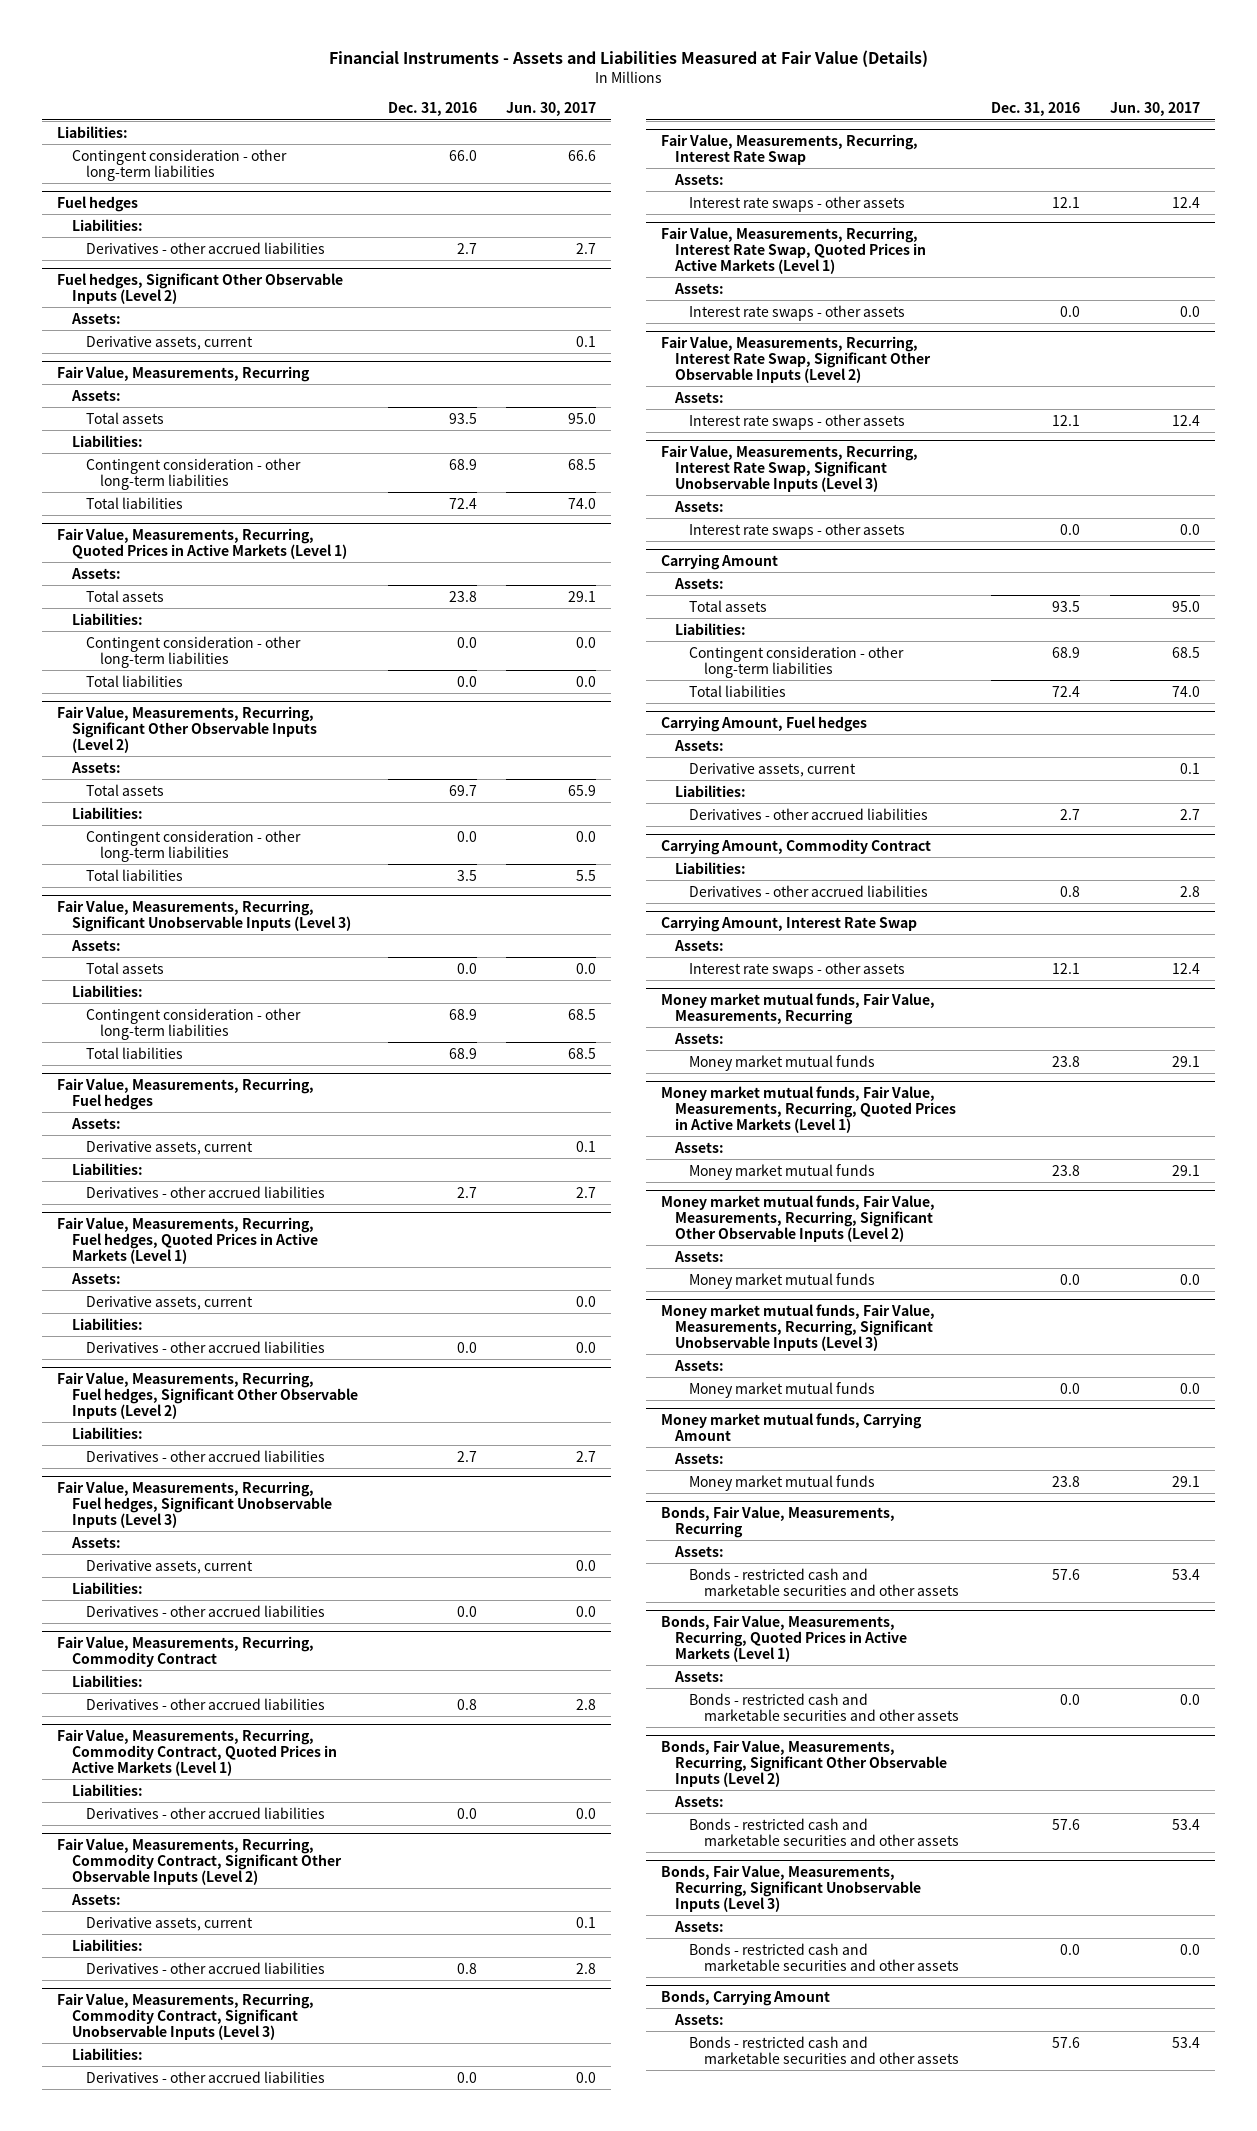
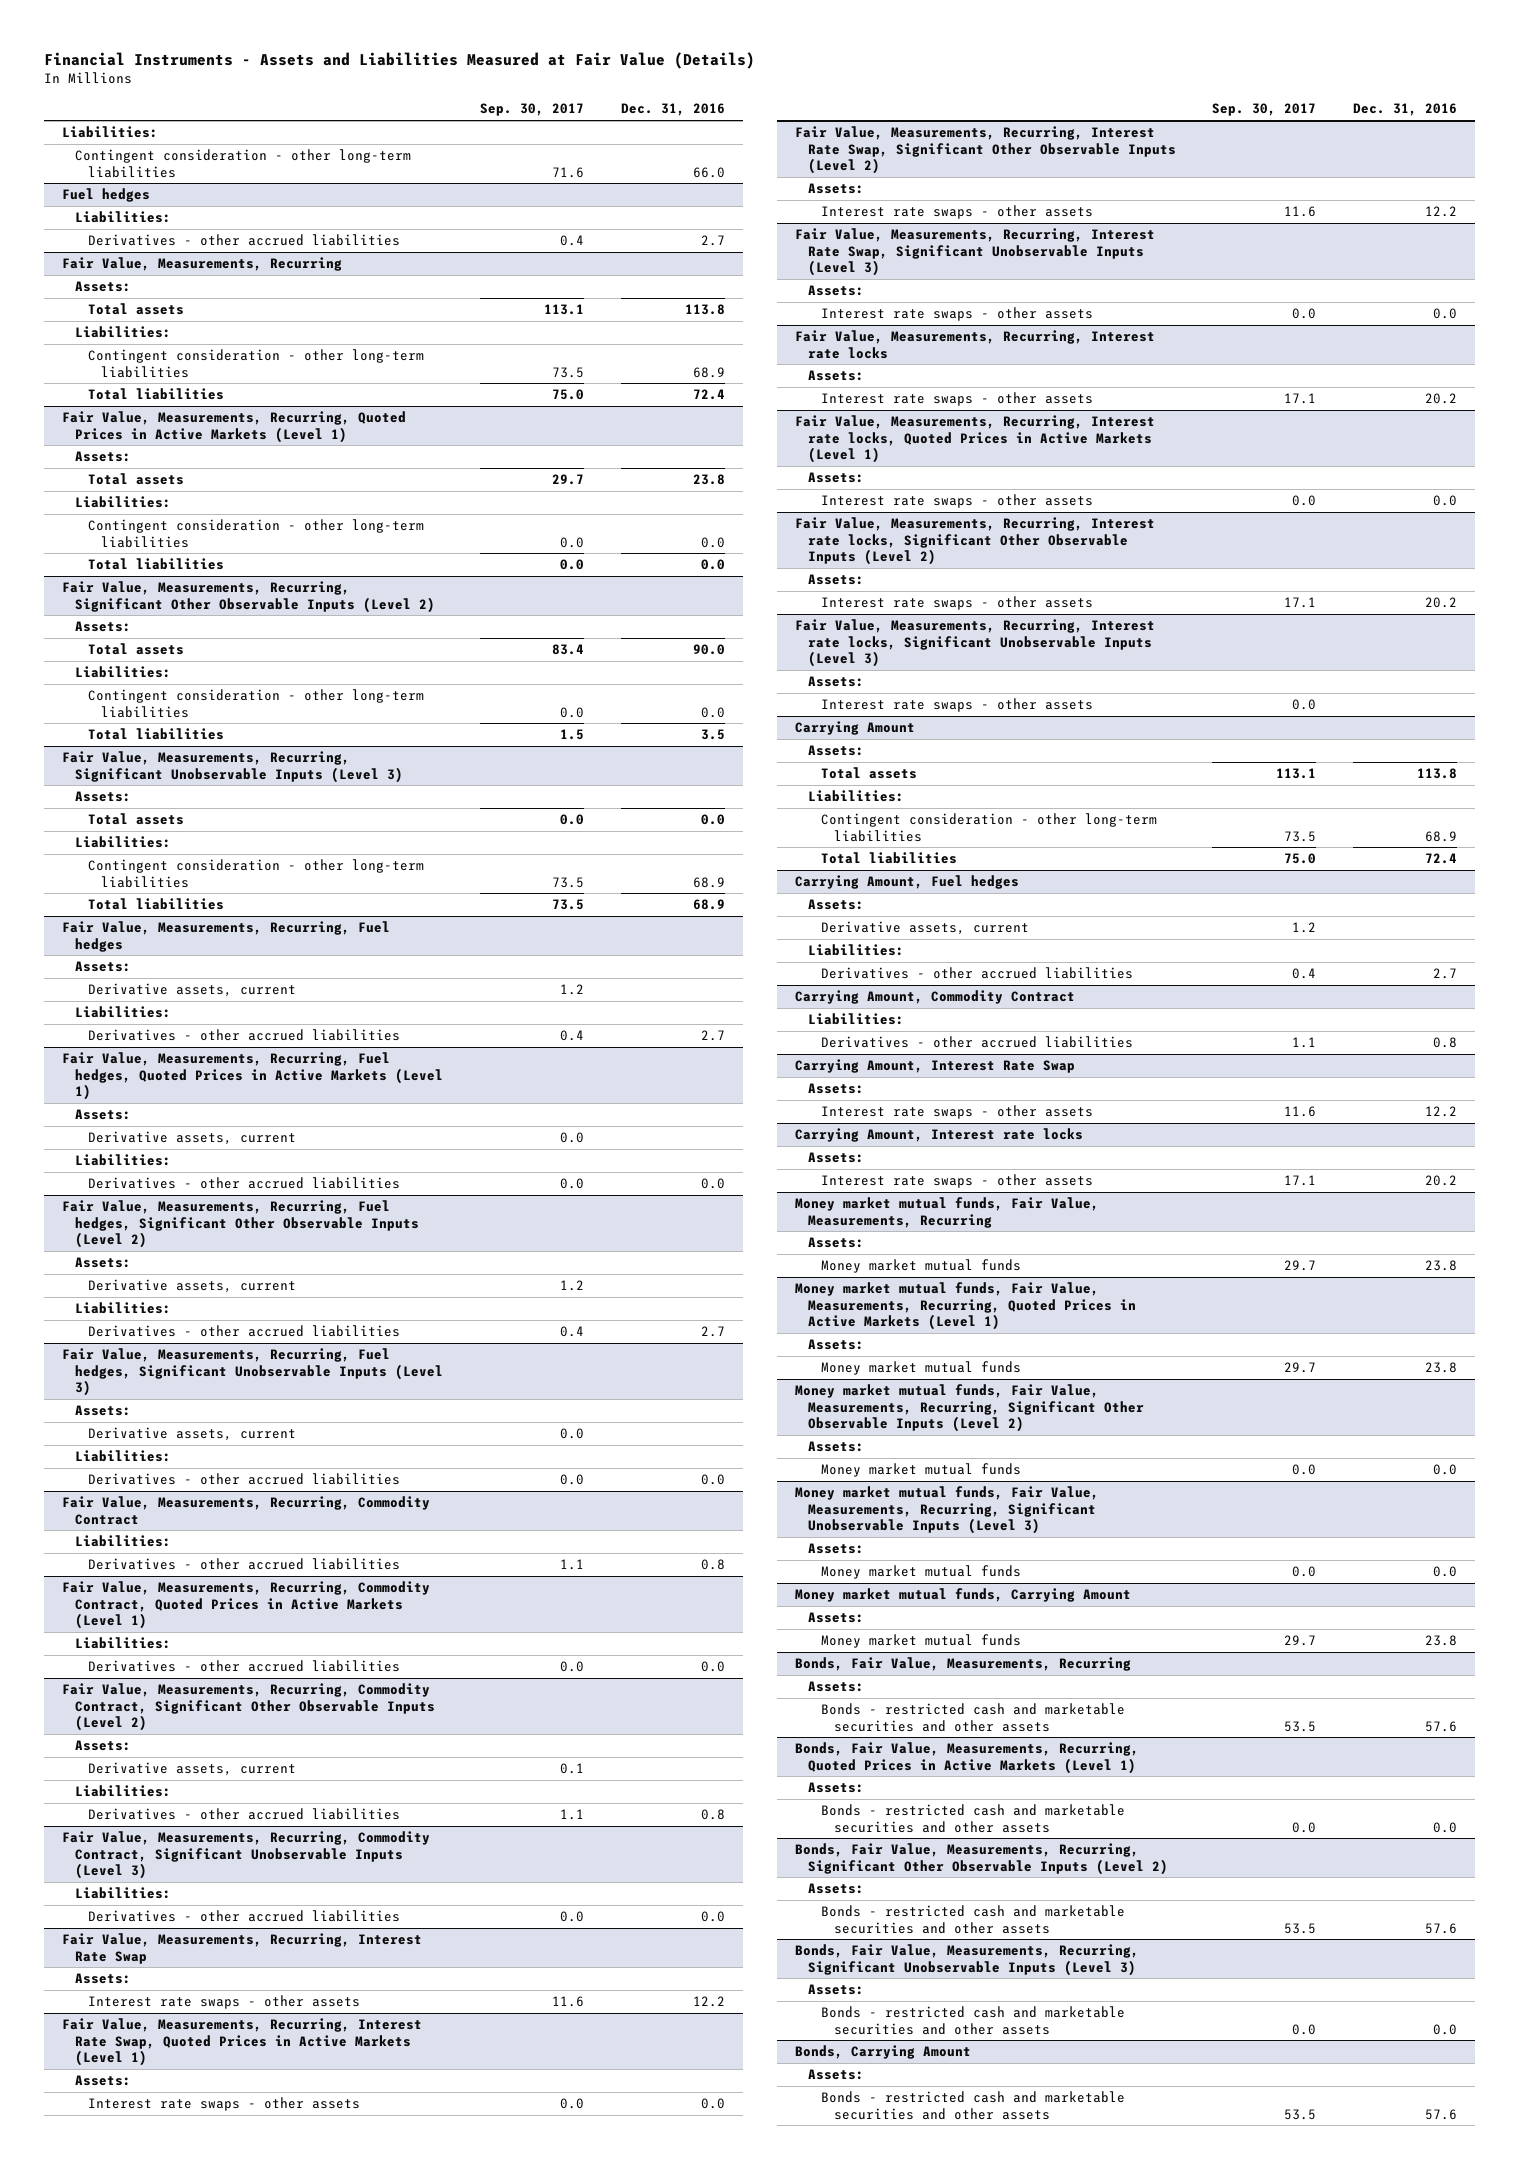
[506,102,597,117] Jun. 30, 2017 -> none
none -> [479,103,584,117] Sep. 30, 2017
[57,272,344,304] Fuel hedges, Significant Other Observable Inputs (Level 2) -> none
[70,312,121,324] Assets: -> none
[85,335,253,350] Derivative assets, current -> none
[448,412,477,424] 93.5 -> [684,304,725,316] 113.8
[448,784,477,796] 69.7 -> [692,644,725,656] 90.0
none -> [75,1257,132,1269] Assets:
none -> [88,1279,297,1294] Derivative assets, current
[1052,196,1081,208] 12.1 -> [692,1996,725,2008] 12.2
[1052,414,1081,426] 12.1 -> [1425,206,1458,218] 12.2
none -> [794,330,1155,359] Fair Value, Measurements, Recurring, Interest rate locks
none -> [807,370,864,382] Assets:
none -> [820,392,1093,407] Interest rate swaps - other assets
none -> [794,415,1155,463] Fair Value, Measurements, Recurring, Interest rate locks, Quoted Prices in Active Markets (Level 1)
none -> [807,472,864,484] Assets:
none -> [820,494,1093,509] Interest rate swaps - other assets
none -> [794,517,1155,565] Fair Value, Measurements, Recurring, Interest rate locks, Significant Other Observable Inputs (Level 2)
none -> [807,574,864,586] Assets:
none -> [820,596,1093,611] Interest rate swaps - other assets
none -> [794,619,1155,667] Fair Value, Measurements, Recurring, Interest rate locks, Significant Unobservable Inputs (Level 3)
none -> [807,676,864,688] Assets:
none -> [820,698,1093,713] Interest rate swaps - other assets
[1052,600,1081,612] 93.5 -> [1417,768,1458,780] 113.8
[1052,962,1081,974] 12.1 -> [1425,1106,1458,1118] 12.2
none -> [794,1128,1083,1143] Carrying Amount, Interest rate locks
none -> [807,1152,864,1164] Assets:
none -> [820,1174,1093,1189] Interest rate swaps - other assets

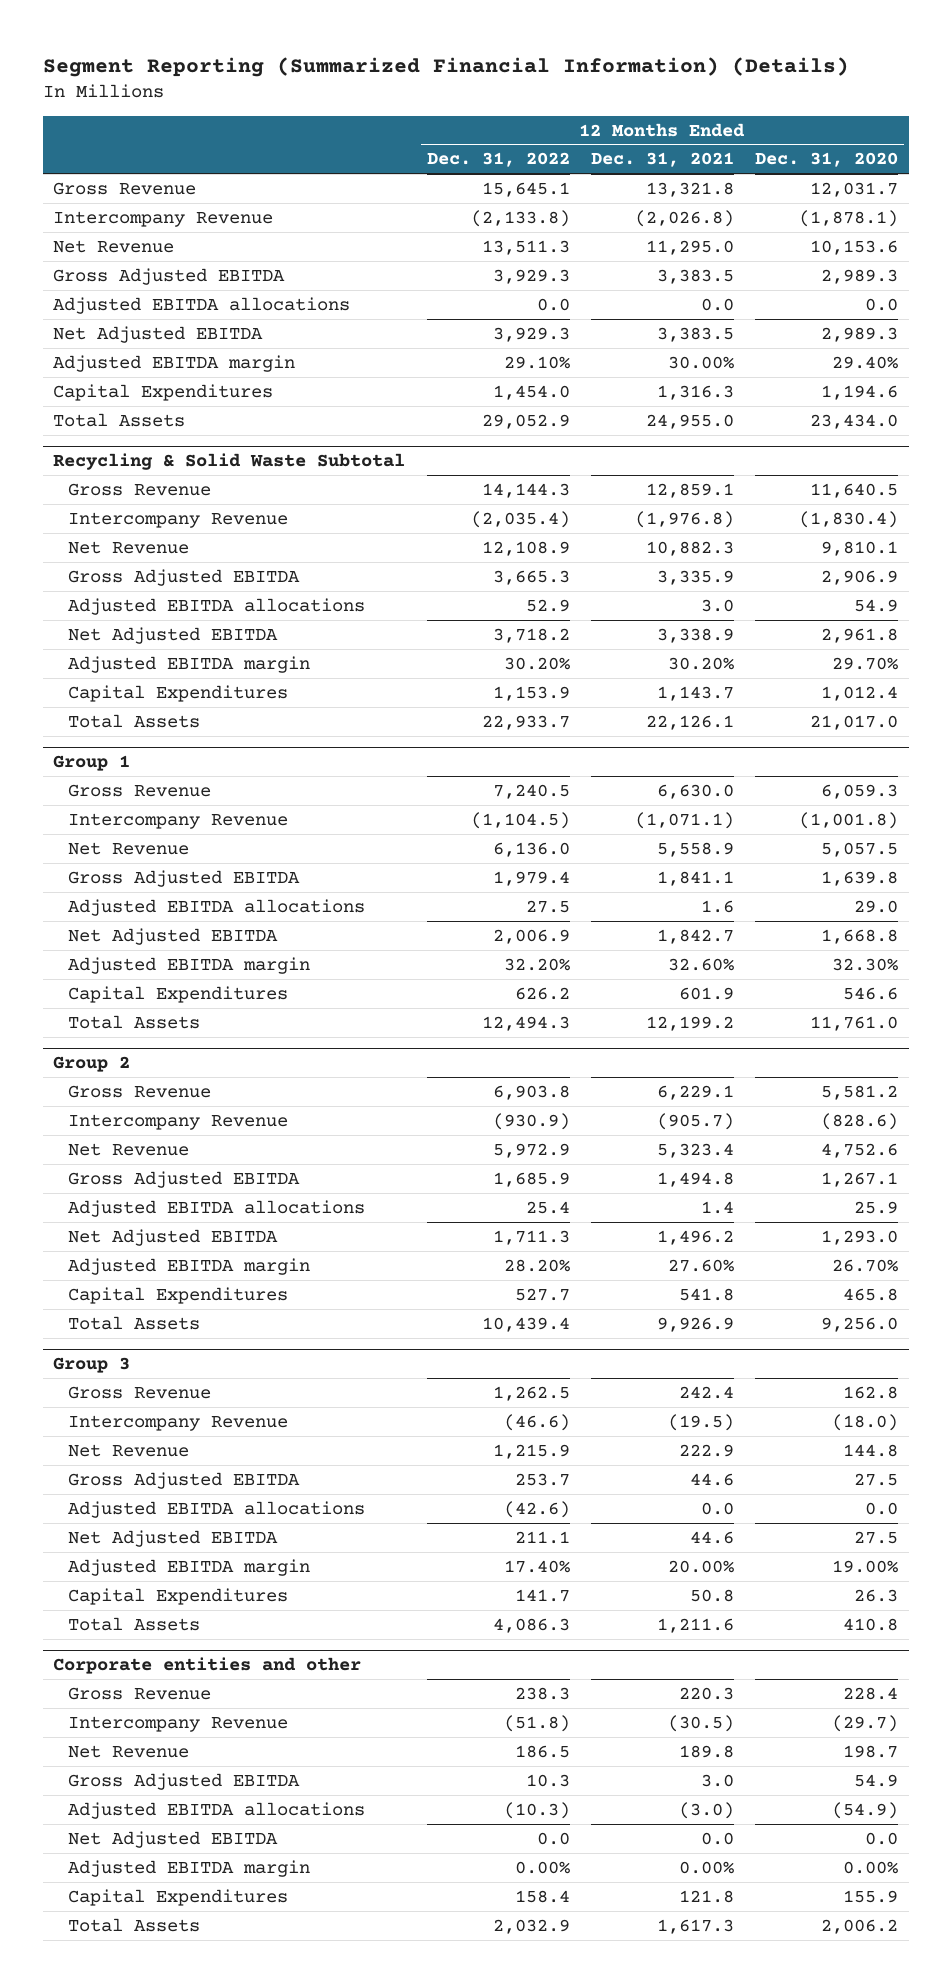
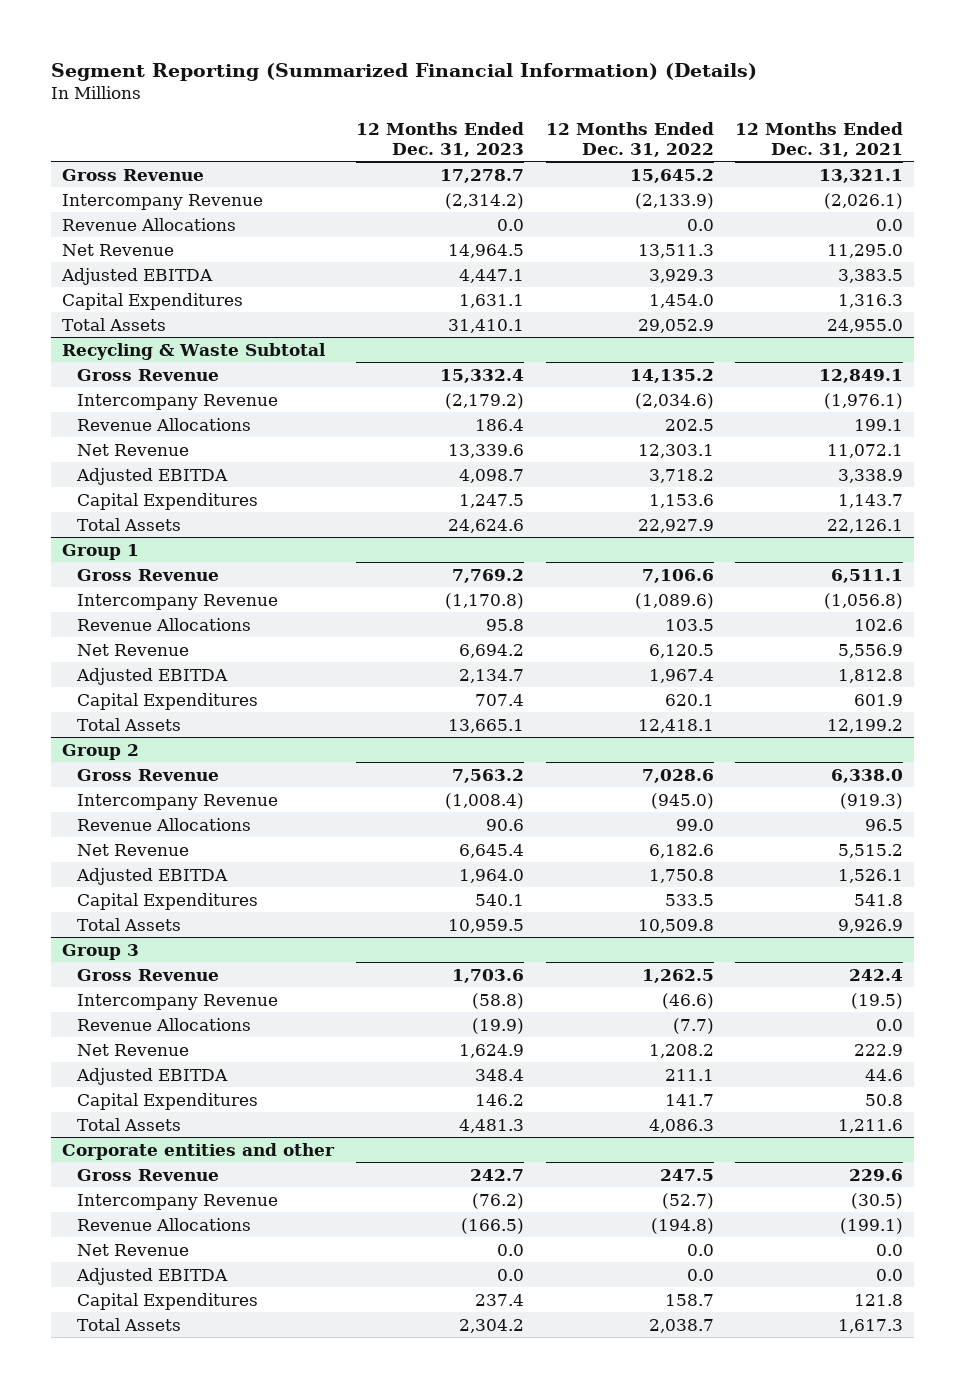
[755,152,899,168] Dec. 31, 2020 -> none
none -> [355,121,524,157] 12 Months Ended Dec. 31, 2023
[481,181,570,197] 15,645.1 -> [629,168,714,183] 15,645.2
[645,181,734,197] 13,321.8 -> [819,168,904,183] 13,321.1
[470,209,570,227] (2,133.8) -> [634,192,714,209] (2,133.9)
[634,209,734,227] (2,026.8) -> [824,192,904,209] (2,026.1)
none -> [62,217,237,231] Revenue Allocations
[53,296,351,314] Adjusted EBITDA allocations -> none
[53,325,264,343] Net Adjusted EBITDA -> none
[53,354,296,372] Adjusted EBITDA margin -> none
[53,267,286,285] Gross Adjusted EBITDA -> [61,267,214,285] Adjusted EBITDA
[67,597,365,615] Adjusted EBITDA allocations -> none
[67,626,278,644] Net Adjusted EBITDA -> none
[67,655,310,673] Adjusted EBITDA margin -> none
[53,452,406,470] Recycling & Solid Waste Subtotal -> [62,342,327,360] Recycling & Waste Subtotal
[481,482,570,498] 14,144.3 -> [629,368,714,383] 14,135.2
[645,482,734,498] 12,859.1 -> [819,368,904,383] 12,849.1
[470,510,570,528] (2,035.4) -> [634,392,714,409] (2,034.6)
[634,510,734,528] (1,976.8) -> [824,392,904,409] (1,976.1)
none -> [77,417,252,431] Revenue Allocations
[481,540,570,556] 12,108.9 -> [637,443,714,458] 12,303.1
[645,540,734,556] 10,882.3 -> [827,443,904,458] 11,072.1
[67,568,300,586] Gross Adjusted EBITDA -> [76,467,229,485] Adjusted EBITDA
[492,569,570,585] 3,665.3 -> [648,468,714,483] 3,718.2
[656,569,734,585] 3,335.9 -> [838,468,904,483] 3,338.9
[492,685,570,701] 1,153.9 -> [648,493,714,508] 1,153.6
[481,714,570,730] 22,933.7 -> [637,518,714,533] 22,927.9
[67,898,365,916] Adjusted EBITDA allocations -> none
[67,927,278,945] Net Adjusted EBITDA -> none
[67,956,310,974] Adjusted EBITDA margin -> none
[492,783,570,799] 7,240.5 -> [641,568,714,583] 7,106.6
[656,783,734,799] 6,630.0 -> [831,568,904,583] 6,511.1
[470,811,570,829] (1,104.5) -> [634,592,714,609] (1,089.6)
[634,811,734,829] (1,071.1) -> [824,592,904,609] (1,056.8)
none -> [77,617,252,631] Revenue Allocations
[492,841,570,857] 6,136.0 -> [648,643,714,658] 6,120.5
[656,841,734,857] 5,558.9 -> [838,643,904,658] 5,556.9
[67,869,300,887] Gross Adjusted EBITDA -> [76,667,229,685] Adjusted EBITDA
[492,870,570,886] 1,979.4 -> [648,668,714,683] 1,967.4
[656,870,734,886] 1,841.1 -> [838,668,904,683] 1,812.8
[514,986,570,1000] 626.2 -> [664,693,714,706] 620.1
[481,1015,570,1031] 12,494.3 -> [637,718,714,733] 12,418.1
[67,1199,365,1217] Adjusted EBITDA allocations -> none
[67,1228,278,1246] Net Adjusted EBITDA -> none
[67,1257,310,1275] Adjusted EBITDA margin -> none
[492,1084,570,1100] 6,903.8 -> [641,768,714,783] 7,028.6
[656,1084,734,1100] 6,229.1 -> [831,768,904,783] 6,338.0
[492,1112,570,1130] (930.9) -> [650,792,714,809] (945.0)
[656,1112,734,1130] (905.7) -> [840,792,904,809] (919.3)
none -> [77,817,252,831] Revenue Allocations
[492,1142,570,1158] 5,972.9 -> [648,843,714,858] 6,182.6
[656,1142,734,1158] 5,323.4 -> [838,843,904,858] 5,515.2
[67,1170,300,1188] Gross Adjusted EBITDA -> [76,867,229,885] Adjusted EBITDA
[492,1171,570,1187] 1,685.9 -> [648,868,714,883] 1,750.8
[656,1171,734,1187] 1,494.8 -> [838,868,904,883] 1,526.1
[514,1287,570,1301] 527.7 -> [664,893,714,906] 533.5
[481,1316,570,1332] 10,439.4 -> [637,918,714,933] 10,509.8
[67,1500,365,1518] Adjusted EBITDA allocations -> none
[67,1529,278,1547] Net Adjusted EBITDA -> none
[67,1558,310,1576] Adjusted EBITDA margin -> none
none -> [77,1017,252,1031] Revenue Allocations
[492,1443,570,1459] 1,215.9 -> [648,1043,714,1058] 1,208.2
[67,1471,300,1489] Gross Adjusted EBITDA -> [76,1067,229,1085] Adjusted EBITDA
[514,1472,570,1486] 253.7 -> [664,1068,714,1081] 211.1
[67,1801,365,1819] Adjusted EBITDA allocations -> none
[67,1830,278,1848] Net Adjusted EBITDA -> none
[67,1859,310,1877] Adjusted EBITDA margin -> none
[514,1686,570,1700] 238.3 -> [659,1168,714,1181] 247.5
[678,1686,734,1700] 220.3 -> [849,1168,904,1181] 229.6
[503,1714,570,1732] (51.8) -> [661,1192,714,1209] (52.7)
none -> [77,1217,252,1231] Revenue Allocations
[514,1744,570,1758] 186.5 -> [686,1243,714,1256] 0.0
[678,1744,734,1758] 189.8 -> [876,1243,904,1256] 0.0
[67,1772,300,1790] Gross Adjusted EBITDA -> [76,1267,229,1285] Adjusted EBITDA
[525,1773,570,1787] 10.3 -> [686,1268,714,1281] 0.0
[700,1773,734,1787] 3.0 -> [876,1268,904,1281] 0.0
[514,1889,570,1903] 158.4 -> [664,1293,714,1306] 158.7
[492,1918,570,1934] 2,032.9 -> [648,1318,714,1333] 2,038.7

